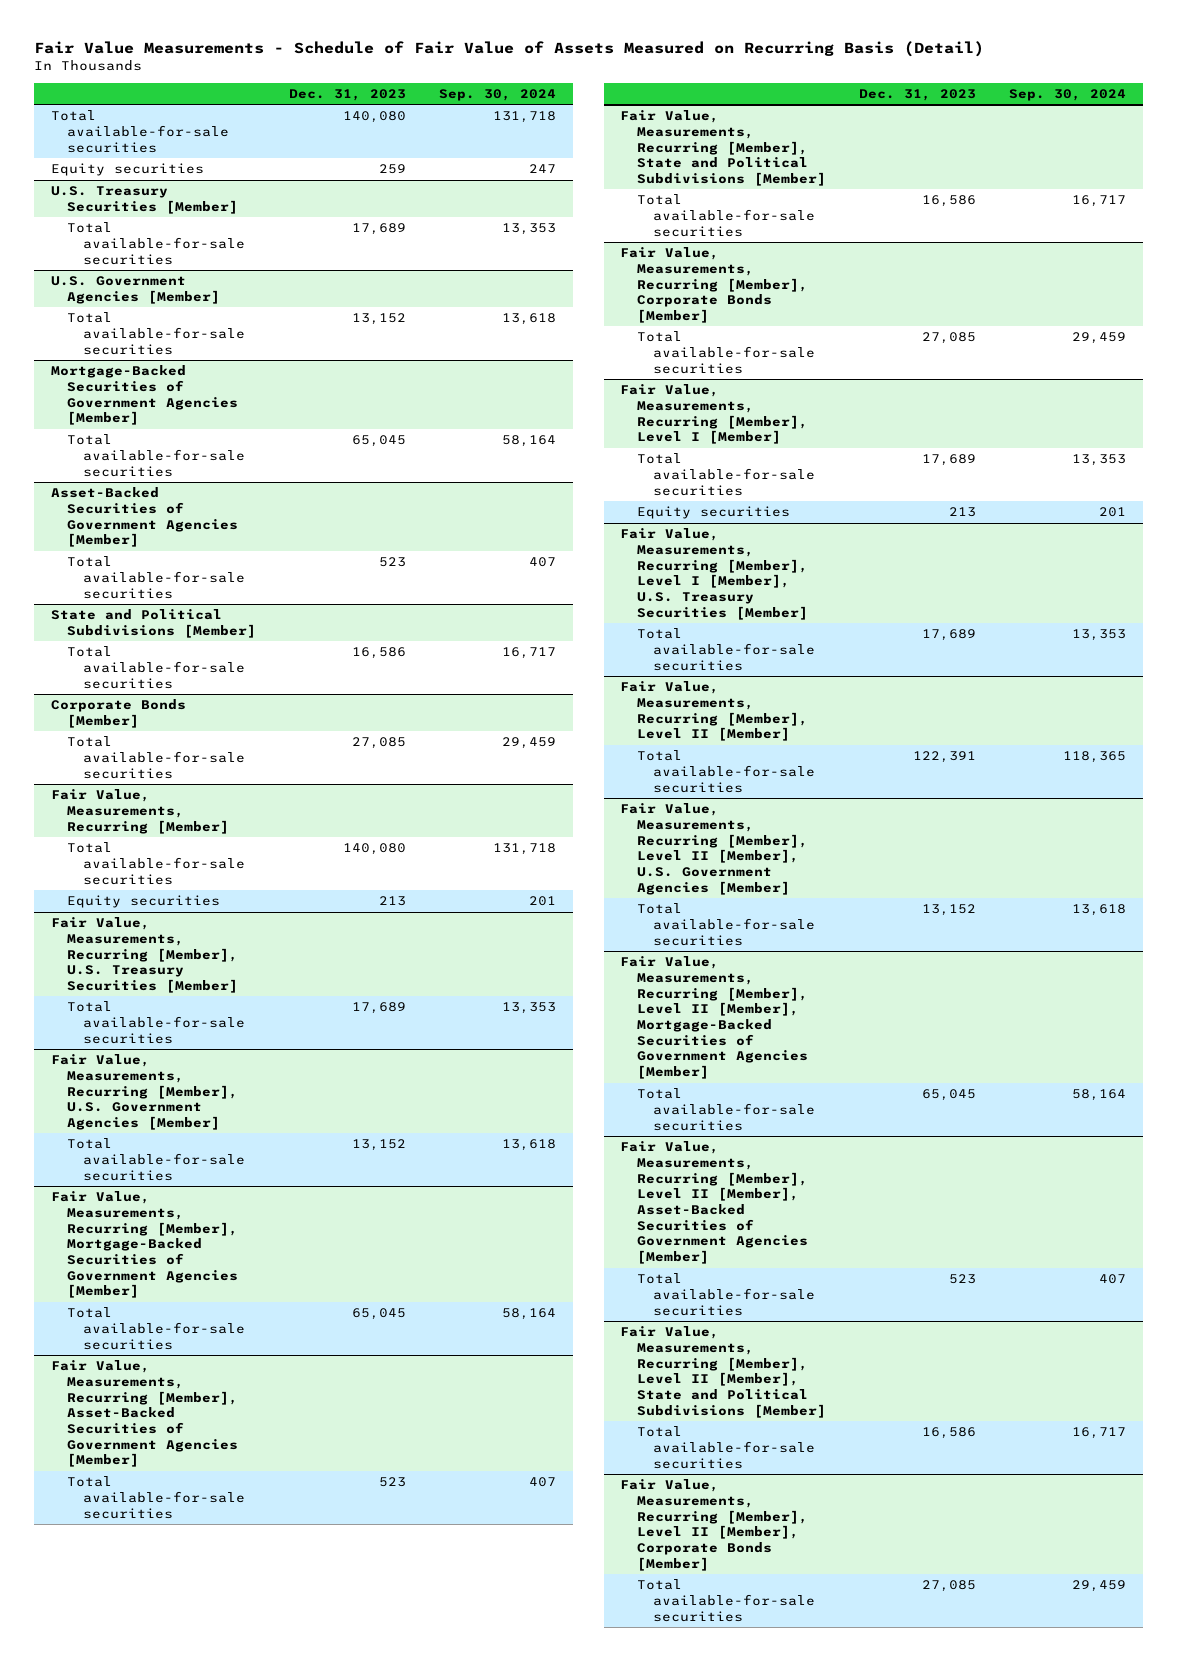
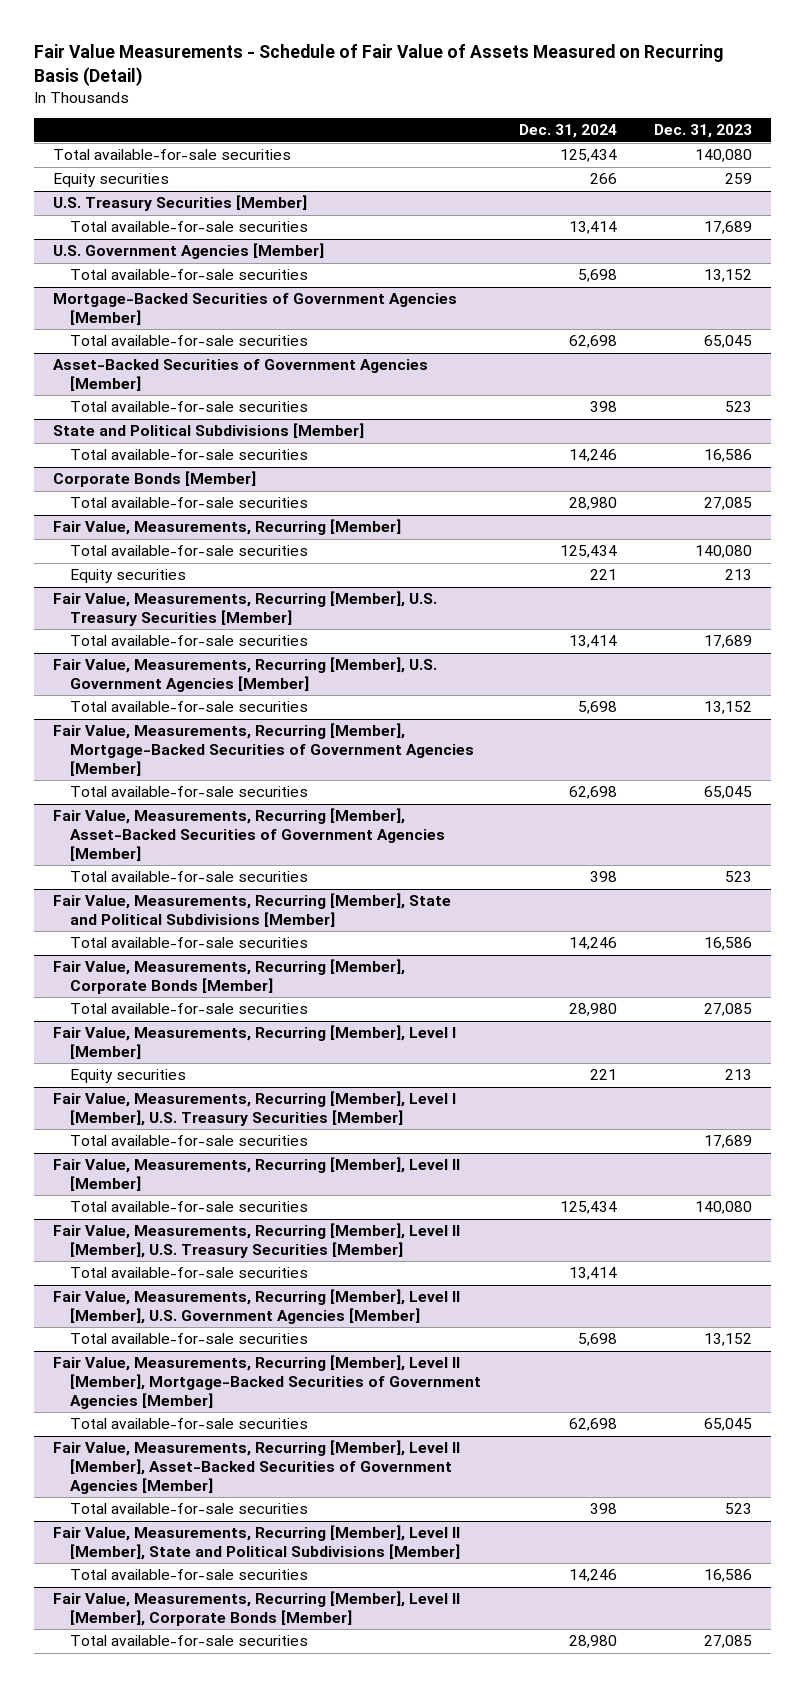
[439,89,557,102] Sep. 30, 2024 -> none
none -> [518,124,617,139] Dec. 31, 2024
[636,453,815,496] Total available-for-sale securities -> none
[912,751,976,764] 122,391 -> [695,1201,753,1215] 140,080
none -> [53,1223,461,1259] Fair Value, Measurements, Recurring [Member], Level II [Member], U.S. Treasury Securities [Member]
none -> [70,1267,309,1279] Total available-for-sale securities

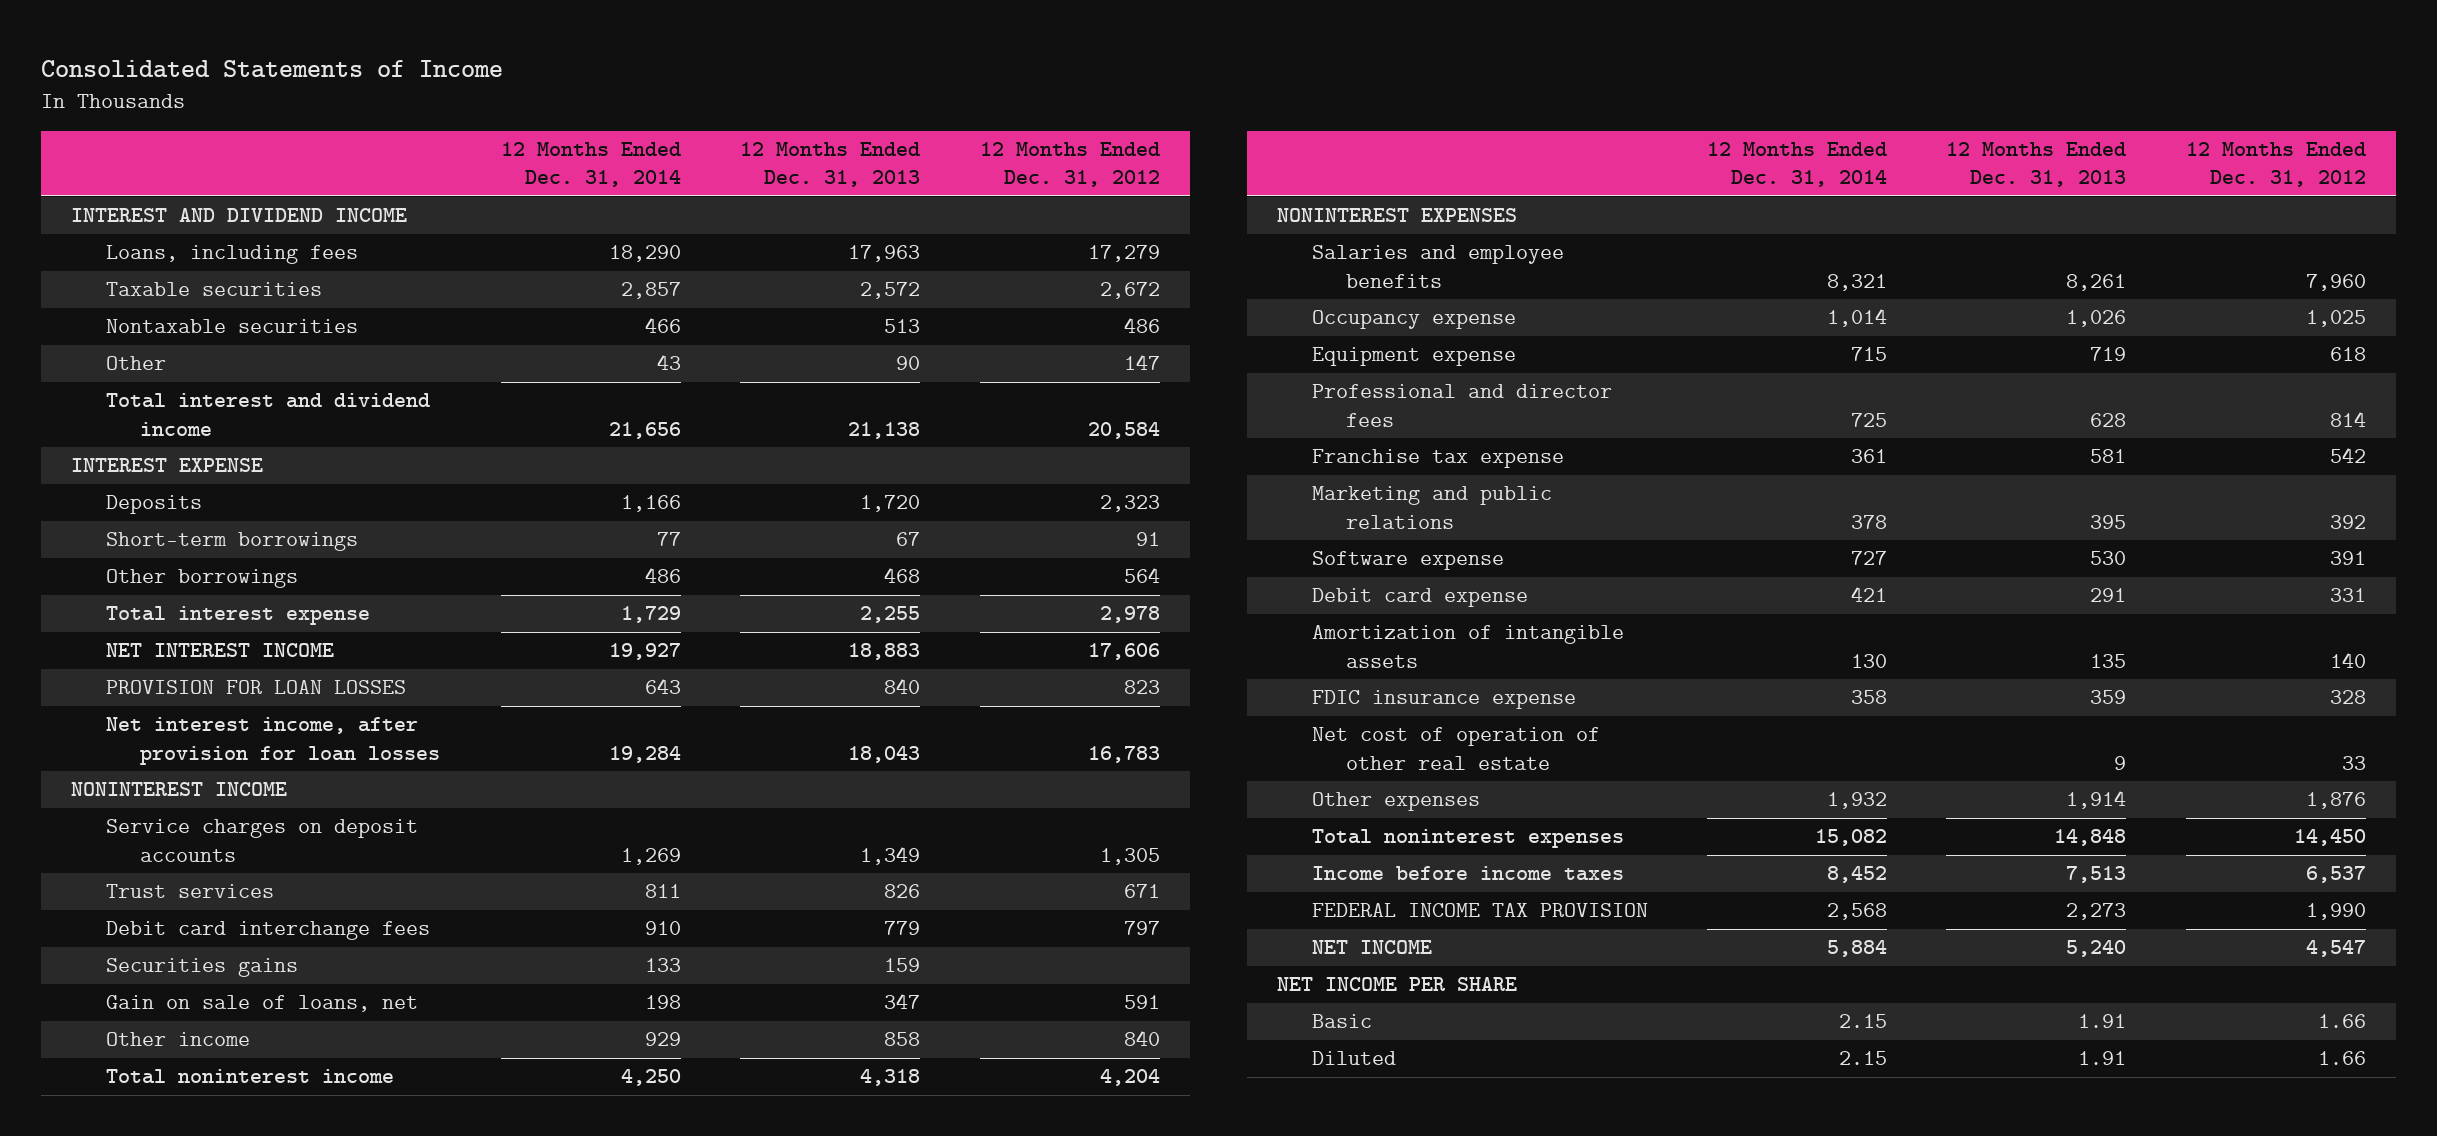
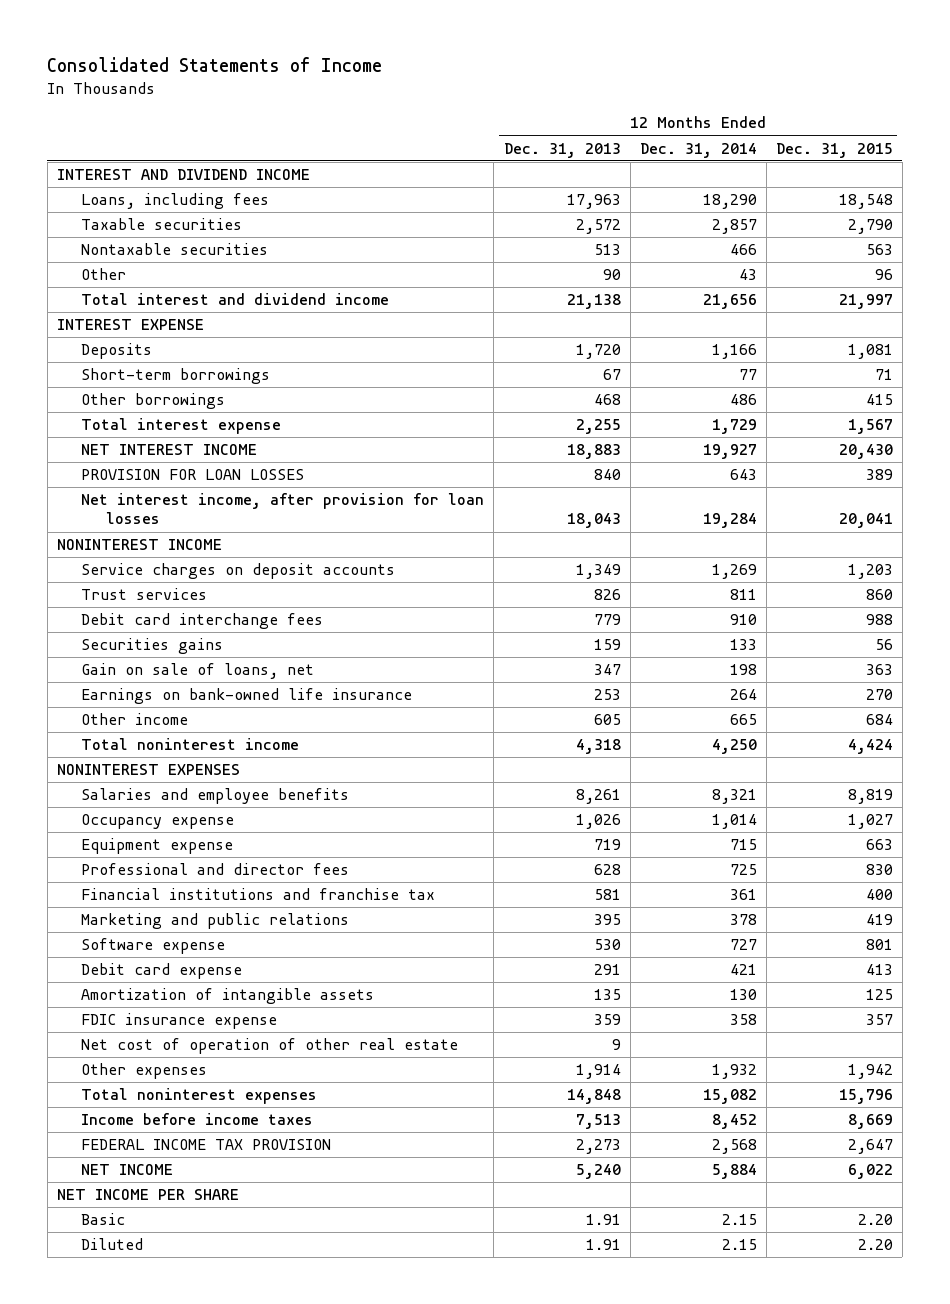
[979,142,1160,188] 12 Months Ended Dec. 31, 2012 -> none
none -> [775,142,893,158] Dec. 31, 2015
none -> [81,688,413,705] Earnings on bank-owned life insurance
[644,1032,681,1047] 929 -> [729,714,757,726] 665
[884,1032,921,1047] 858 -> [593,714,621,726] 605
[1311,449,1564,469] Franchise tax expense -> [81,888,436,901] Financial institutions and franchise tax

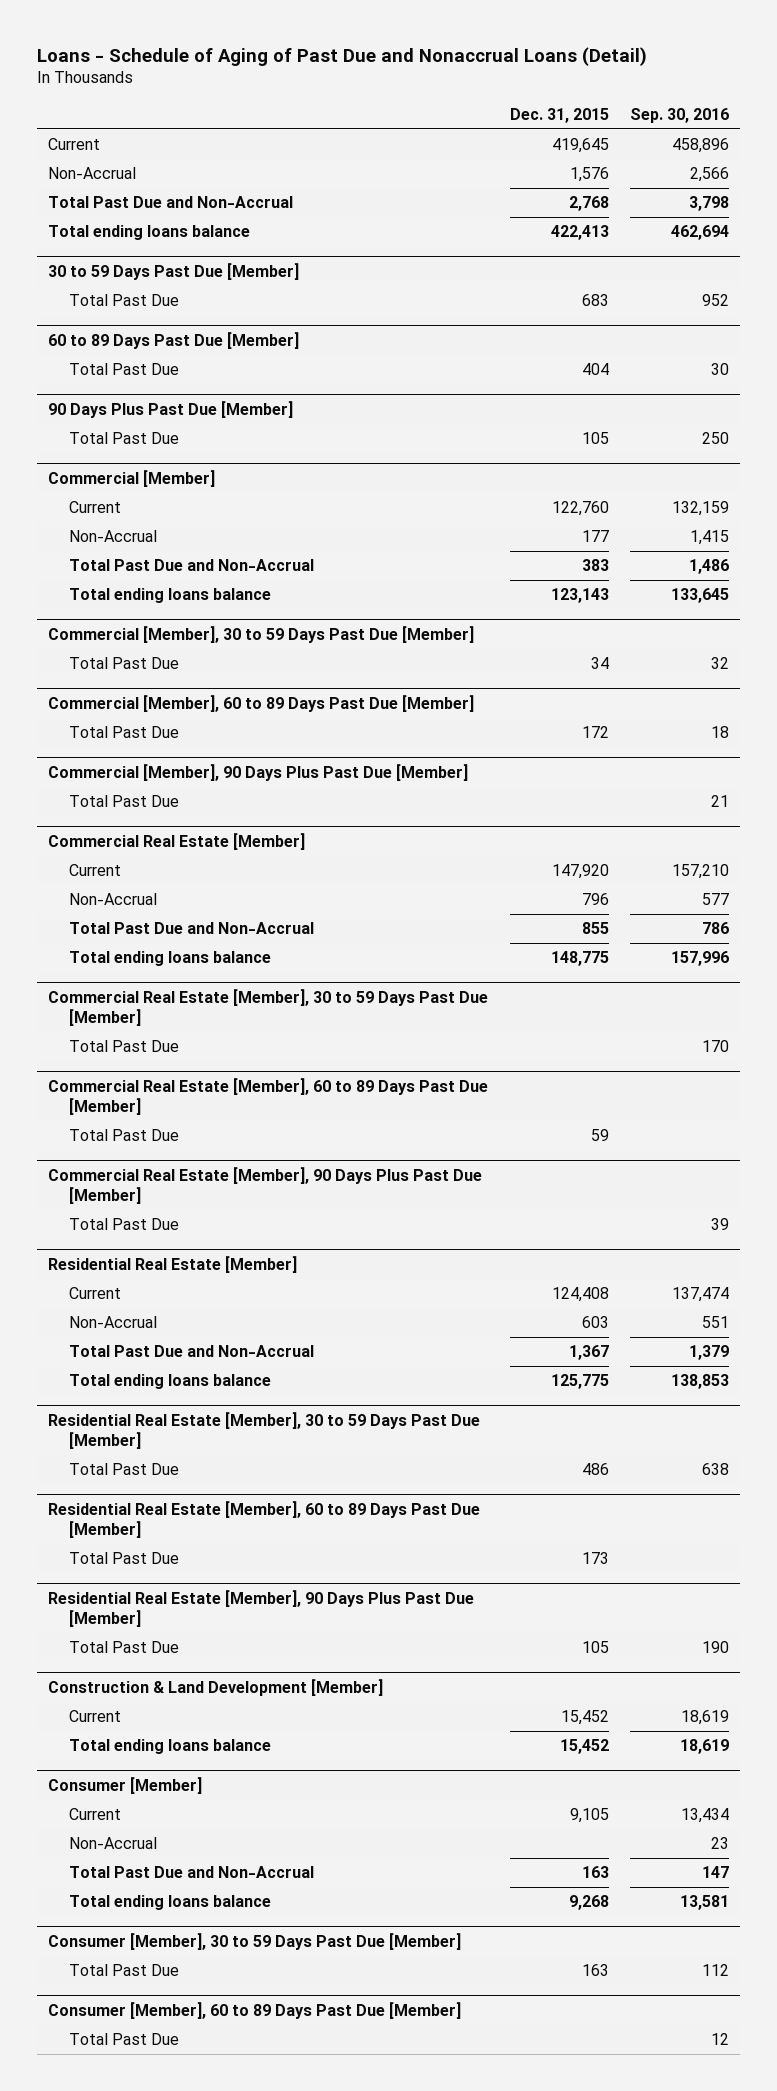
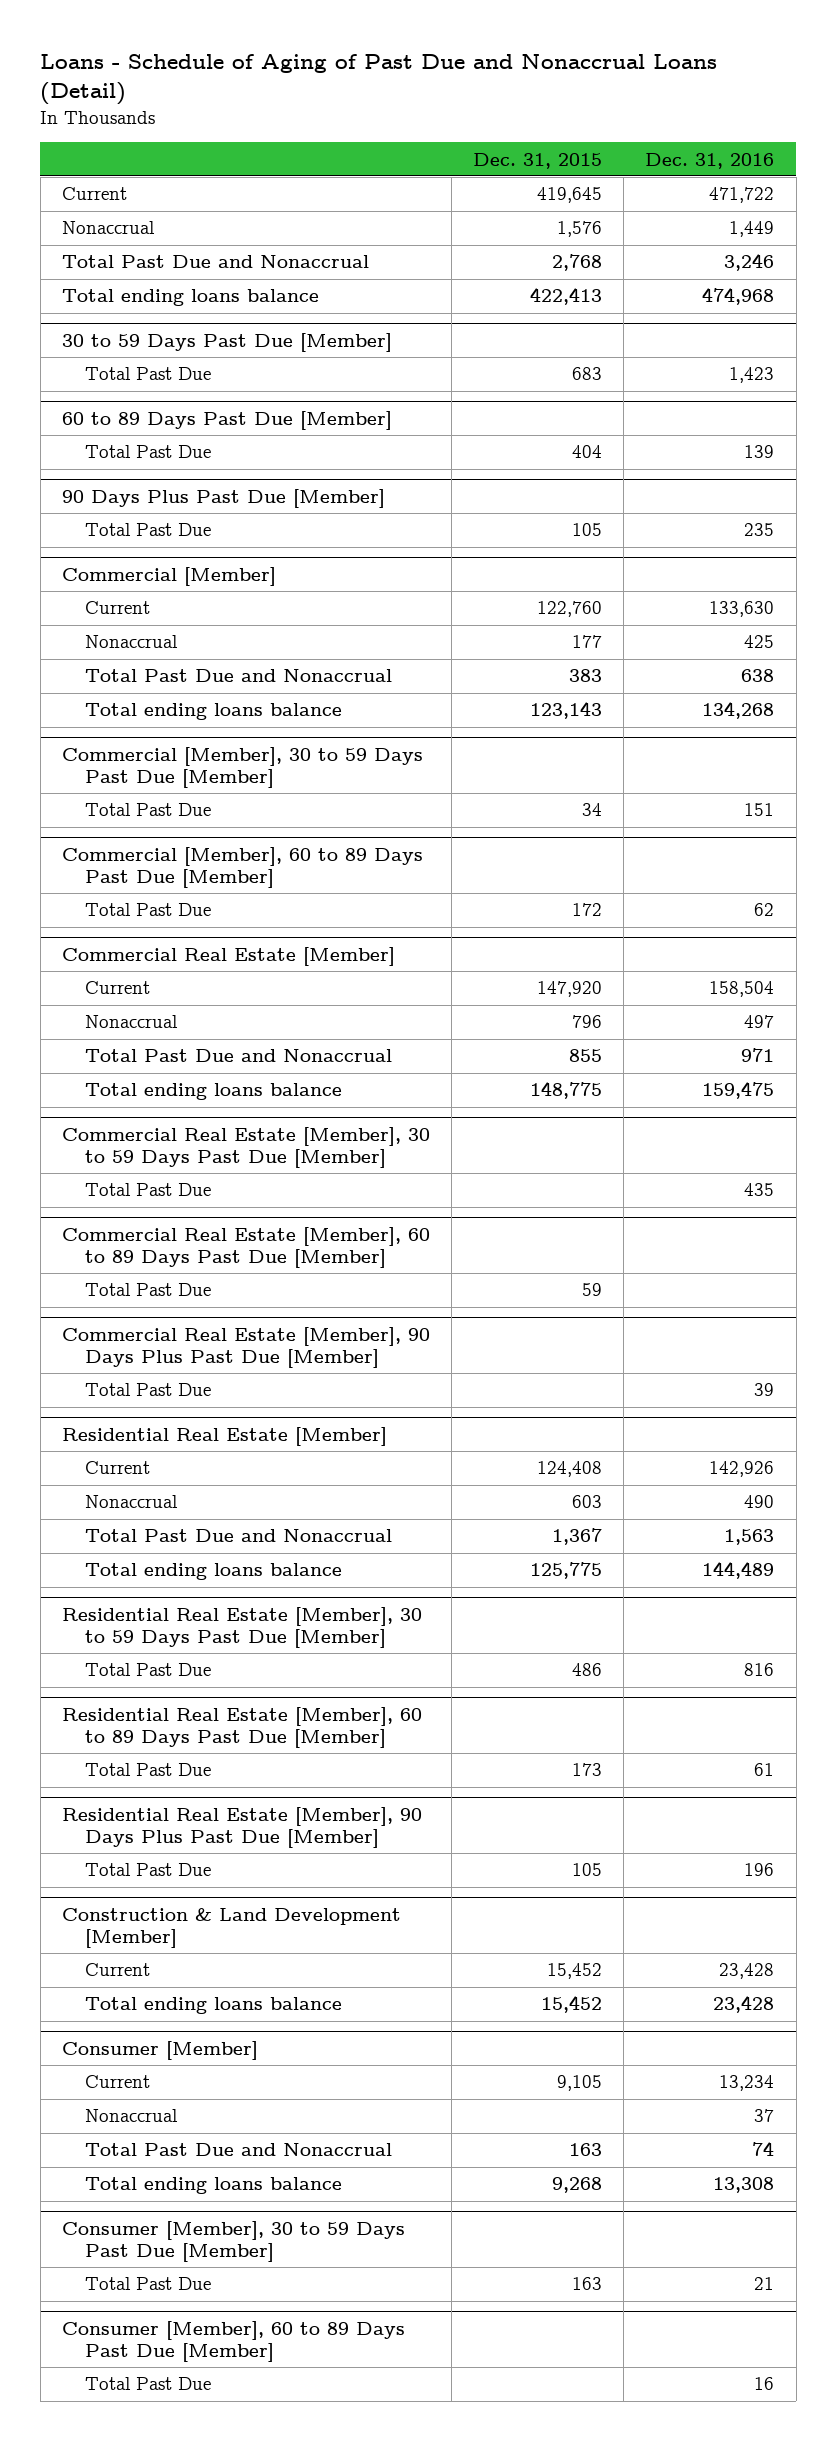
[630,107,730,123] Sep. 30, 2016 -> none
none -> [645,152,775,169] Dec. 31, 2016
[48,167,137,180] Non-Accrual -> [61,221,155,235] Nonaccrual
[48,196,294,209] Total Past Due and Non-Accrual -> [61,255,369,269] Total Past Due and Nonaccrual
[69,530,158,543] Non-Accrual -> [84,635,178,649] Nonaccrual
[69,559,315,572] Total Past Due and Non-Accrual -> [84,669,392,683] Total Past Due and Nonaccrual
[48,763,469,781] Commercial [Member], 90 Days Plus Past Due [Member] -> none
[69,795,180,808] Total Past Due -> none
[69,893,158,906] Non-Accrual -> [84,1015,178,1029] Nonaccrual
[69,922,315,935] Total Past Due and Non-Accrual -> [84,1049,392,1063] Total Past Due and Nonaccrual
[69,1316,158,1329] Non-Accrual -> [84,1495,178,1509] Nonaccrual
[69,1345,315,1358] Total Past Due and Non-Accrual -> [84,1529,392,1543] Total Past Due and Nonaccrual
[69,1837,158,1850] Non-Accrual -> [84,2109,178,2123] Nonaccrual
[69,1866,315,1879] Total Past Due and Non-Accrual -> [84,2143,392,2157] Total Past Due and Nonaccrual

